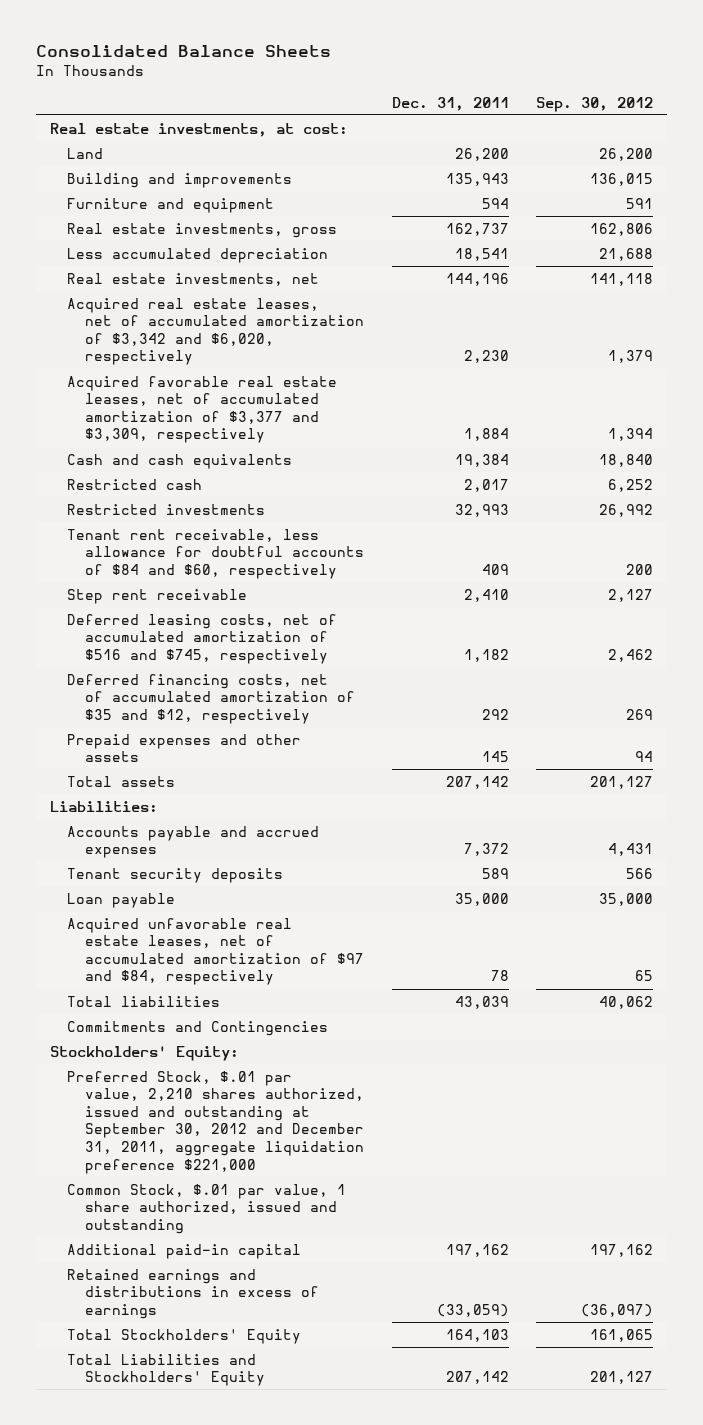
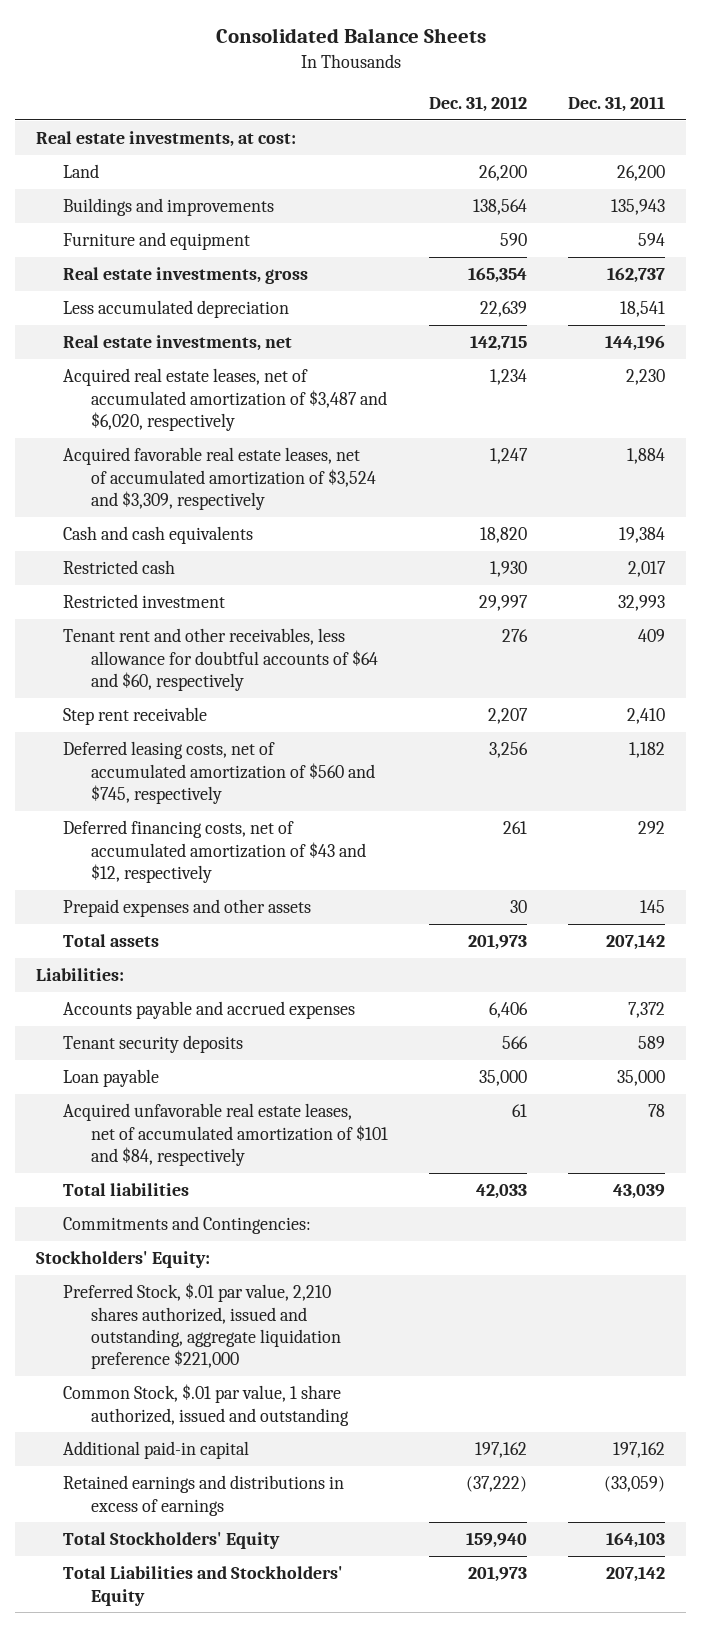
[536,96,654,112] Sep. 30, 2012 -> none
none -> [428,96,527,113] Dec. 31, 2012
[67,172,293,188] Building and improvements -> [63,198,275,217] Buildings and improvements
[67,297,364,366] Acquired real estate leases, net of accumulated amortization of $3,342 and $6,020, respectively -> [63,368,387,431] Acquired real estate leases, net of accumulated amortization of $3,487 and $6,020, respectively
[67,375,338,444] Acquired favorable real estate leases, net of accumulated amortization of $3,377 and $3,309, respectively -> [63,447,376,510] Acquired favorable real estate leases, net of accumulated amortization of $3,524 and $3,309, respectively
[67,503,266,515] Restricted investments -> [63,594,226,609] Restricted investment
[67,528,364,579] Tenant rent receivable, less allowance for doubtful accounts of $84 and $60, respectively -> [63,628,378,691] Tenant rent and other receivables, less allowance for doubtful accounts of $64 and $60, respectively
[67,613,338,664] Deferred leasing costs, net of accumulated amortization of $516 and $745, respectively -> [63,741,375,804] Deferred leasing costs, net of accumulated amortization of $560 and $745, respectively
[67,673,355,724] Deferred financing costs, net of accumulated amortization of $35 and $12, respectively -> [63,820,366,883] Deferred financing costs, net of accumulated amortization of $43 and $12, respectively
[67,917,364,986] Acquired unfavorable real estate leases, net of accumulated amortization of $97 and $84, respectively -> [63,1103,388,1166] Acquired unfavorable real estate leases, net of accumulated amortization of $101 and $84, respectively
[67,1020,329,1036] Commitments and Contingencies -> [63,1216,312,1235] Commitments and Contingencies:
[67,1070,364,1174] Preferred Stock, $.01 par value, 2,210 shares authorized, issued and outstanding at September 30, 2012 and December 31, 2011, aggregate liquidation preference $221,000 -> [63,1283,341,1370] Preferred Stock, $.01 par value, 2,210 shares authorized, issued and outstanding, aggregate liquidation preference $221,000

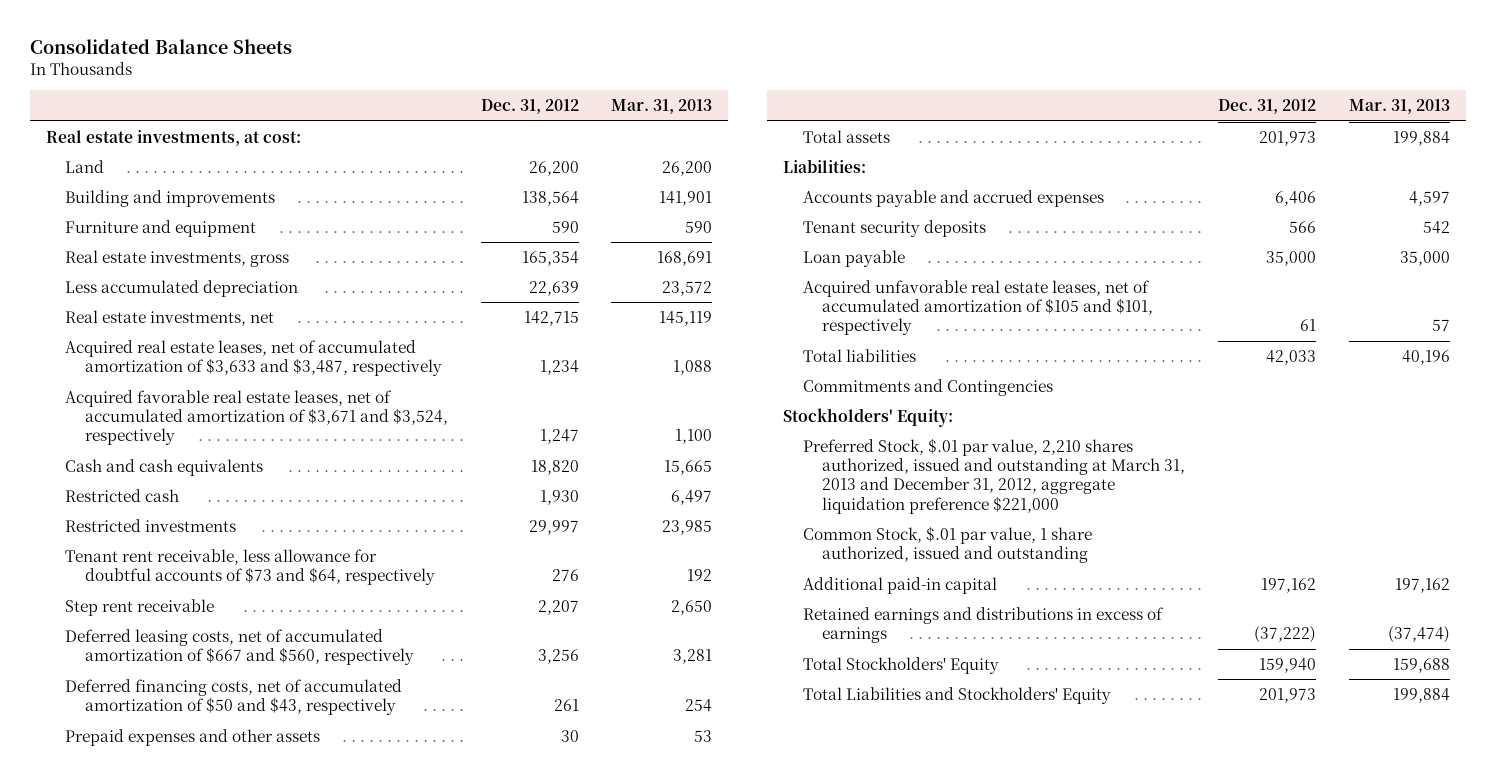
[568,96,666,113] Dec. 31, 2011 -> none
none -> [611,99,713,115] Mar. 31, 2013
[63,198,275,217] Buildings and improvements -> [65,189,276,207] Building and improvements
[63,368,387,431] Acquired real estate leases, net of accumulated amortization of $3,487 and $6,020, respectively -> [65,339,442,377] Acquired real estate leases, net of accumulated amortization of $3,633 and $3,487, respectively
[63,447,376,510] Acquired favorable real estate leases, net of accumulated amortization of $3,524 and $3,309, respectively -> [65,389,448,446] Acquired favorable real estate leases, net of accumulated amortization of $3,671 and $3,524, respectively
[63,594,226,609] Restricted investment -> [65,518,237,532] Restricted investments
[63,628,378,691] Tenant rent and other receivables, less allowance for doubtful accounts of $64 and $60, respectively -> [65,548,435,586] Tenant rent receivable, less allowance for doubtful accounts of $73 and $64, respectively
[63,741,375,804] Deferred leasing costs, net of accumulated amortization of $560 and $745, respectively -> [65,628,414,666] Deferred leasing costs, net of accumulated amortization of $667 and $560, respectively
[63,820,366,883] Deferred financing costs, net of accumulated amortization of $43 and $12, respectively -> [65,678,403,716] Deferred financing costs, net of accumulated amortization of $50 and $43, respectively
[63,1103,388,1166] Acquired unfavorable real estate leases, net of accumulated amortization of $101 and $84, respectively -> [802,279,1154,336] Acquired unfavorable real estate leases, net of accumulated amortization of $105 and $101, respectively
[63,1216,312,1235] Commitments and Contingencies: -> [802,378,1053,396] Commitments and Contingencies
[63,1283,341,1370] Preferred Stock, $.01 par value, 2,210 shares authorized, issued and outstanding, aggregate liquidation preference $221,000 -> [802,437,1186,514] Preferred Stock, $.01 par value, 2,210 shares authorized, issued and outstanding at March 31, 2013 and December 31, 2012, aggregate liquidation preference $221,000

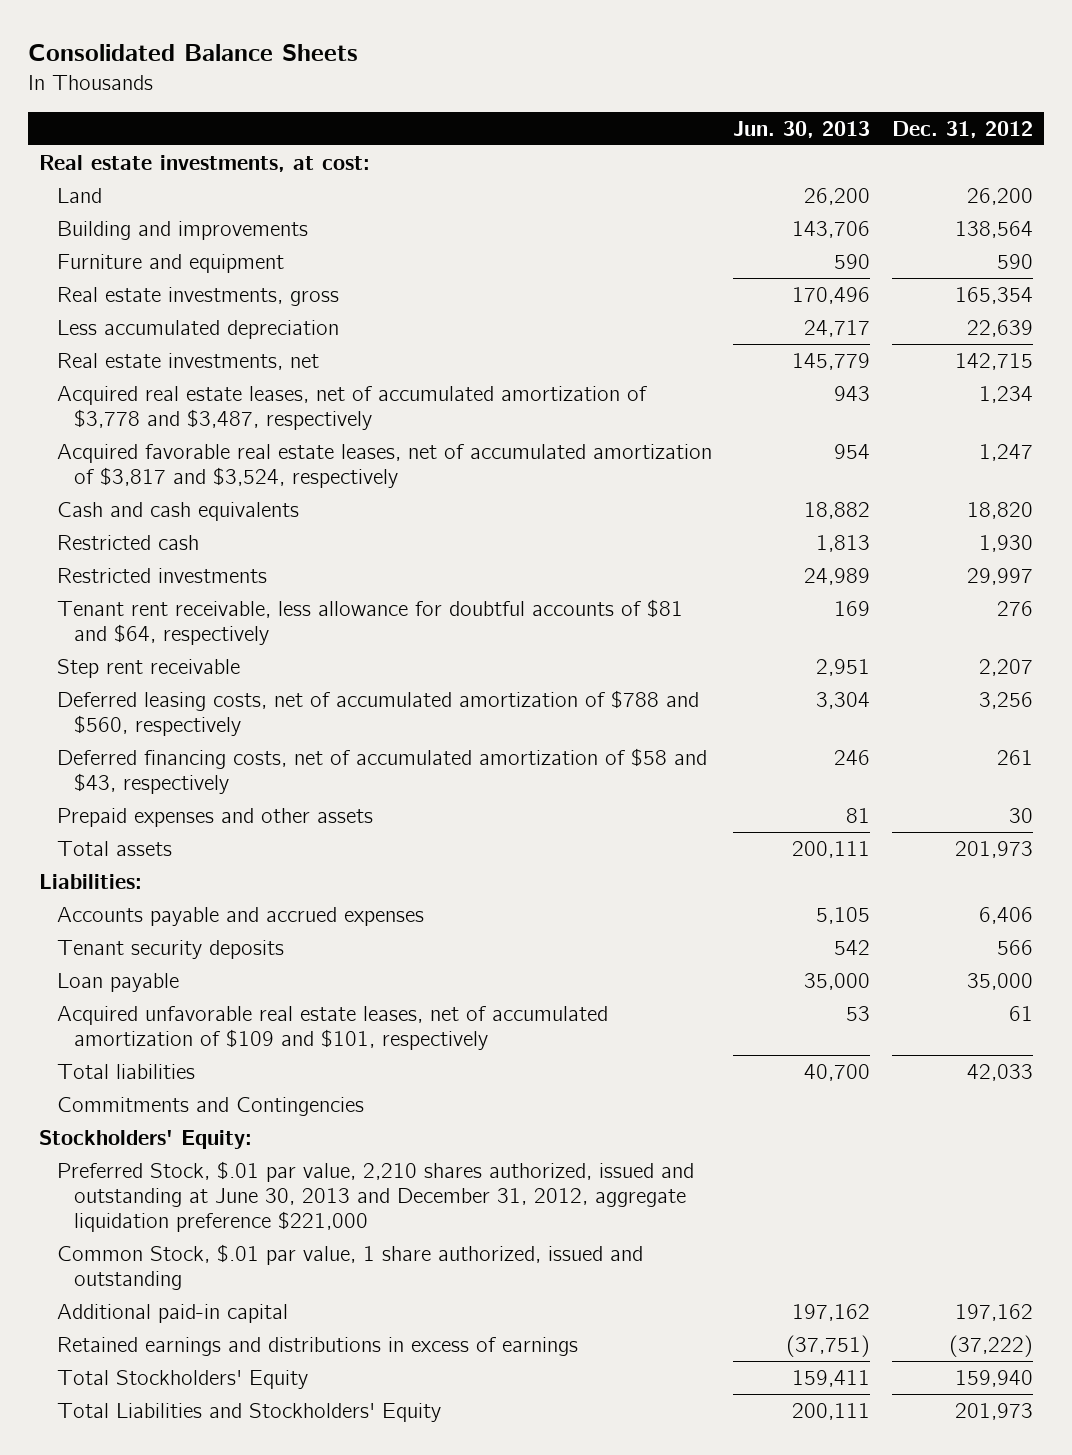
[611,99,713,115] Mar. 31, 2013 -> none
none -> [733,120,871,138] Jun. 30, 2013
[65,339,442,377] Acquired real estate leases, net of accumulated amortization of $3,633 and $3,487, respectively -> [56,385,647,431] Acquired real estate leases, net of accumulated amortization of $3,778 and $3,487, respectively
[65,389,448,446] Acquired favorable real estate leases, net of accumulated amortization of $3,671 and $3,524, respectively -> [56,443,712,489] Acquired favorable real estate leases, net of accumulated amortization of $3,817 and $3,524, respectively
[65,548,435,586] Tenant rent receivable, less allowance for doubtful accounts of $73 and $64, respectively -> [56,598,683,646] Tenant rent receivable, less allowance for doubtful accounts of $81 and $64, respectively
[65,628,414,666] Deferred leasing costs, net of accumulated amortization of $667 and $560, respectively -> [56,689,699,737] Deferred leasing costs, net of accumulated amortization of $788 and $560, respectively
[65,678,403,716] Deferred financing costs, net of accumulated amortization of $50 and $43, respectively -> [56,747,707,795] Deferred financing costs, net of accumulated amortization of $58 and $43, respectively
[802,279,1154,336] Acquired unfavorable real estate leases, net of accumulated amortization of $105 and $101, respectively -> [56,1005,608,1051] Acquired unfavorable real estate leases, net of accumulated amortization of $109 and $101, respectively
[802,437,1186,514] Preferred Stock, $.01 par value, 2,210 shares authorized, issued and outstanding at March 31, 2013 and December 31, 2012, aggregate liquidation preference $221,000 -> [56,1160,694,1233] Preferred Stock, $.01 par value, 2,210 shares authorized, issued and outstanding at June 30, 2013 and December 31, 2012, aggregate liquidation preference $221,000

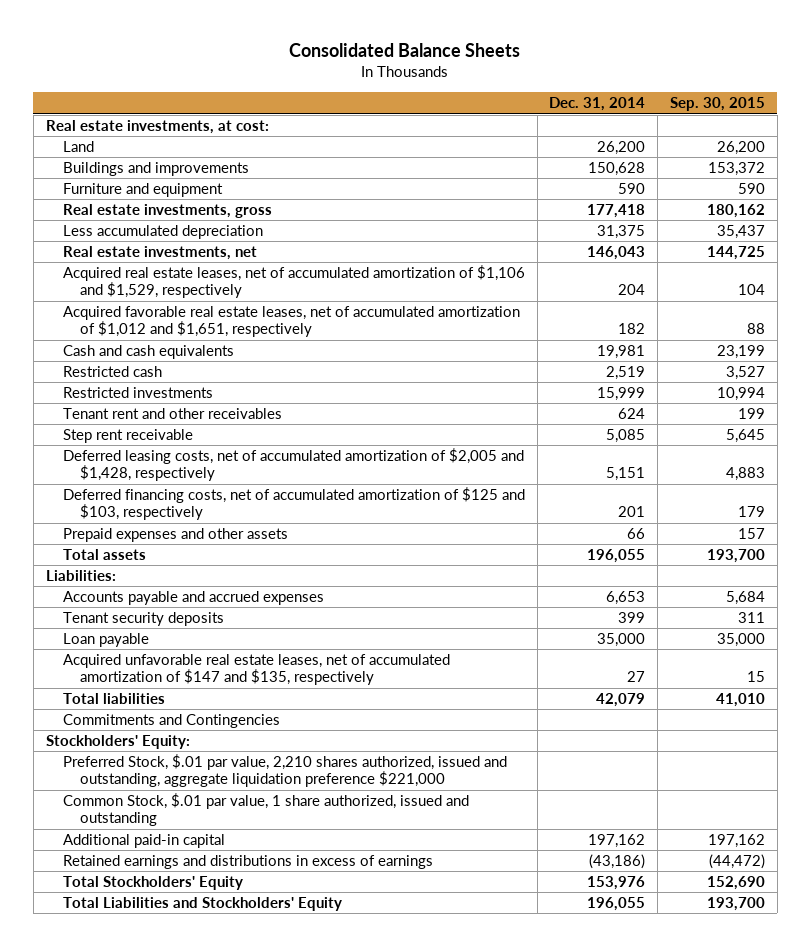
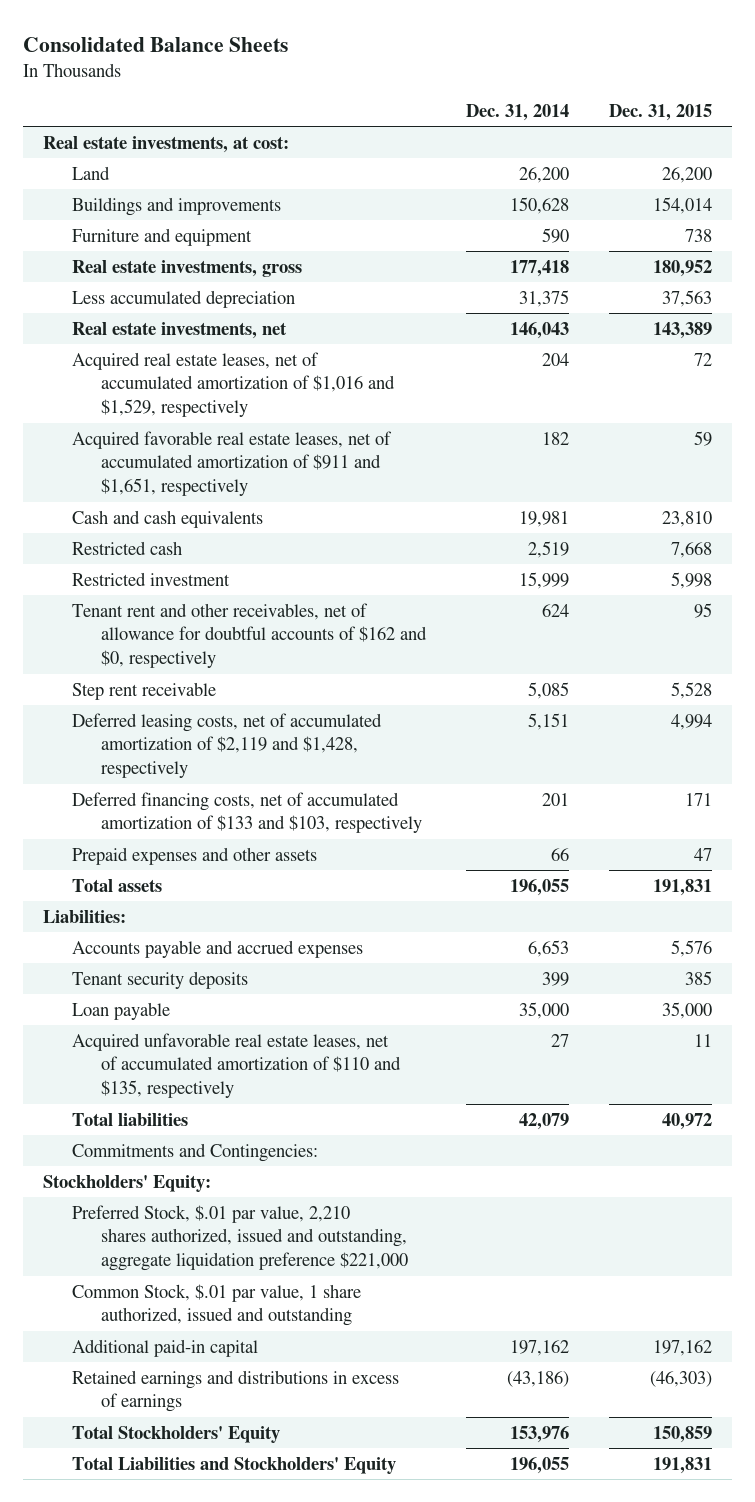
[669,97,765,112] Sep. 30, 2015 -> none
none -> [608,103,712,121] Dec. 31, 2015
[62,265,525,299] Acquired real estate leases, net of accumulated amortization of $1,106 and $1,529, respectively -> [71,351,395,417] Acquired real estate leases, net of accumulated amortization of $1,016 and $1,529, respectively
[62,306,520,338] Acquired favorable real estate leases, net of accumulated amortization of $1,012 and $1,651, respectively -> [71,430,392,496] Acquired favorable real estate leases, net of accumulated amortization of $911 and $1,651, respectively
[62,387,213,399] Restricted investments -> [71,571,230,586] Restricted investment
[62,408,282,420] Tenant rent and other receivables -> [71,602,427,668] Tenant rent and other receivables, net of allowance for doubtful accounts of $162 and $0, respectively
[62,448,524,482] Deferred leasing costs, net of accumulated amortization of $2,005 and $1,428, respectively -> [71,712,382,778] Deferred leasing costs, net of accumulated amortization of $2,119 and $1,428, respectively
[62,487,525,521] Deferred financing costs, net of accumulated amortization of $125 and $103, respectively -> [71,791,422,834] Deferred financing costs, net of accumulated amortization of $133 and $103, respectively
[62,654,450,686] Acquired unfavorable real estate leases, net of accumulated amortization of $147 and $135, respectively -> [71,1032,401,1098] Acquired unfavorable real estate leases, net of accumulated amortization of $110 and $135, respectively
[62,714,280,729] Commitments and Contingencies -> [71,1142,318,1162] Commitments and Contingencies:

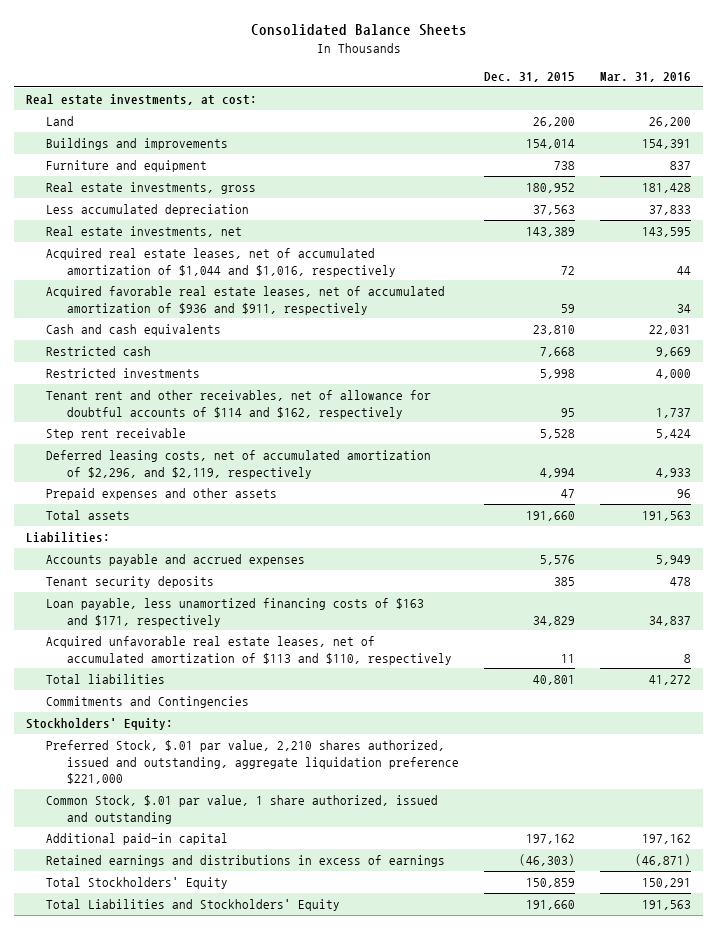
[465,103,569,121] Dec. 31, 2014 -> none
none -> [599,72,691,83] Mar. 31, 2016
[71,351,395,417] Acquired real estate leases, net of accumulated amortization of $1,016 and $1,529, respectively -> [46,248,396,277] Acquired real estate leases, net of accumulated amortization of $1,044 and $1,016, respectively
[71,430,392,496] Acquired favorable real estate leases, net of accumulated amortization of $911 and $1,651, respectively -> [46,286,446,315] Acquired favorable real estate leases, net of accumulated amortization of $936 and $911, respectively
[71,571,230,586] Restricted investment -> [46,368,201,379] Restricted investments
[71,602,427,668] Tenant rent and other receivables, net of allowance for doubtful accounts of $162 and $0, respectively -> [46,390,432,419] Tenant rent and other receivables, net of allowance for doubtful accounts of $114 and $162, respectively
[71,791,422,834] Deferred financing costs, net of accumulated amortization of $133 and $103, respectively -> none
[71,712,382,778] Deferred leasing costs, net of accumulated amortization of $2,119 and $1,428, respectively -> [46,450,432,479] Deferred leasing costs, net of accumulated amortization of $2,296, and $2,119, respectively
[652,878,712,896] 191,831 -> [525,511,575,522] 191,660
[71,1001,170,1020] Loan payable -> none
none -> [46,598,425,627] Loan payable, less unamortized financing costs of $163 and $171, respectively
[71,1032,401,1098] Acquired unfavorable real estate leases, net of accumulated amortization of $110 and $135, respectively -> [46,636,452,665] Acquired unfavorable real estate leases, net of accumulated amortization of $113 and $110, respectively
[661,1112,712,1130] 40,972 -> [532,675,575,686] 40,801
[71,1142,318,1162] Commitments and Contingencies: -> [46,696,250,709] Commitments and Contingencies
[652,1456,712,1474] 191,831 -> [525,900,575,911] 191,660

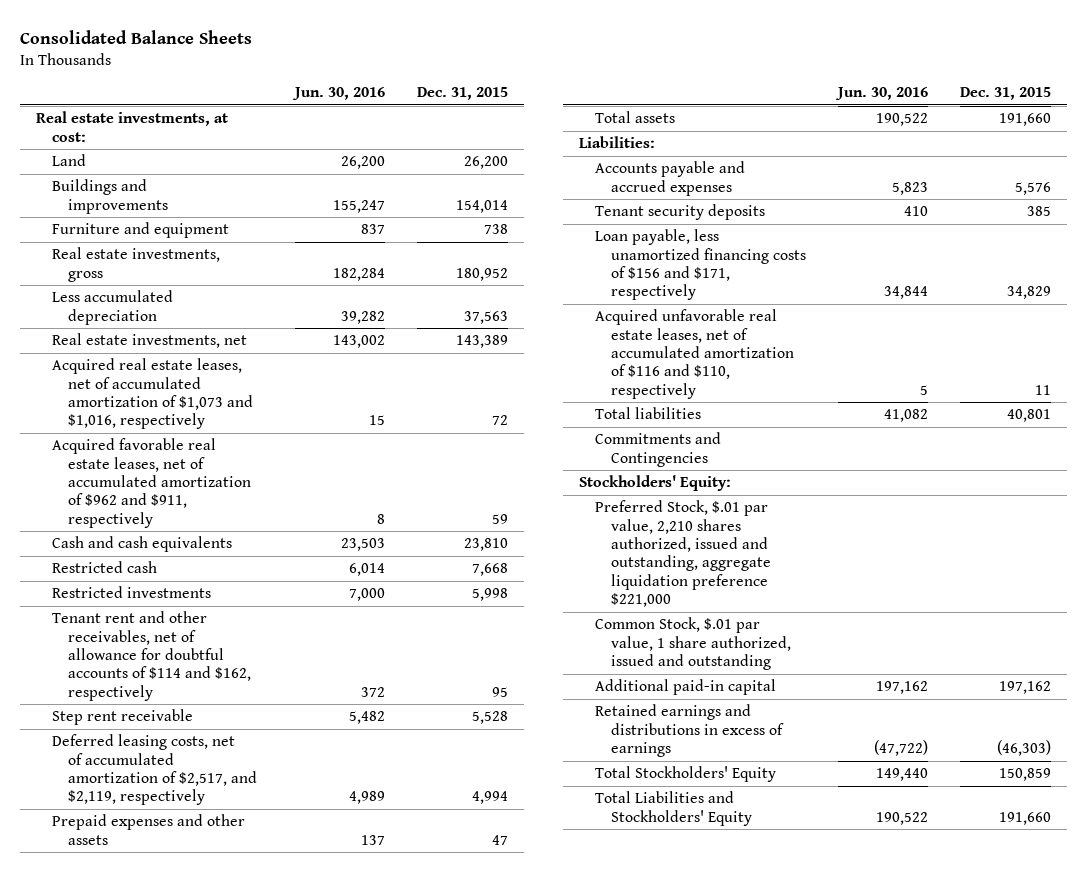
[599,72,691,83] Mar. 31, 2016 -> none
none -> [292,87,386,101] Jun. 30, 2016
[46,248,396,277] Acquired real estate leases, net of accumulated amortization of $1,044 and $1,016, respectively -> [52,358,254,430] Acquired real estate leases, net of accumulated amortization of $1,073 and $1,016, respectively
[46,286,446,315] Acquired favorable real estate leases, net of accumulated amortization of $936 and $911, respectively -> [52,438,252,528] Acquired favorable real estate leases, net of accumulated amortization of $962 and $911, respectively
[46,450,432,479] Deferred leasing costs, net of accumulated amortization of $2,296, and $2,119, respectively -> [52,734,258,806] Deferred leasing costs, net of accumulated amortization of $2,517, and $2,119, respectively
[46,598,425,627] Loan payable, less unamortized financing costs of $163 and $171, respectively -> [594,229,807,301] Loan payable, less unamortized financing costs of $156 and $171, respectively
[46,636,452,665] Acquired unfavorable real estate leases, net of accumulated amortization of $113 and $110, respectively -> [594,309,795,399] Acquired unfavorable real estate leases, net of accumulated amortization of $116 and $110, respectively

